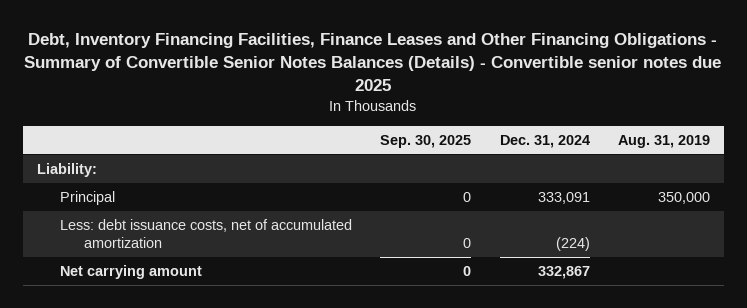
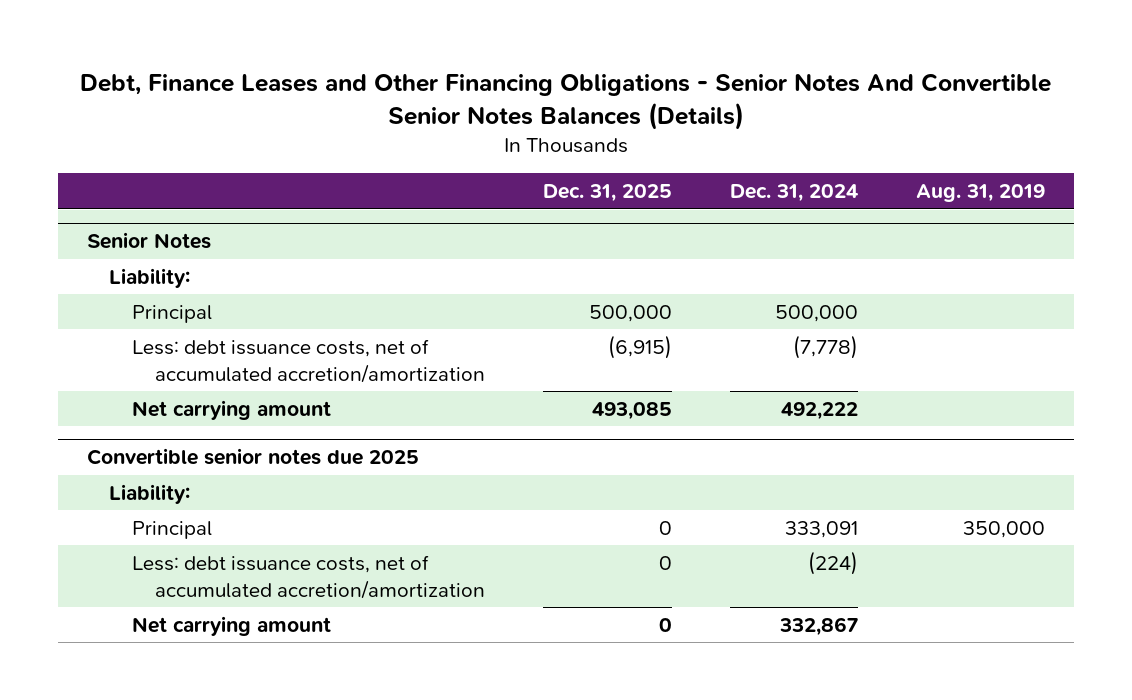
[24,33,722,92] Debt, Inventory Financing Facilities, Finance Leases and Other Financing Obligations - Summary of Convertible Senior Notes Balances (Details) - Convertible senior notes due 2025 -> [79,72,1051,130] Debt, Finance Leases and Other Financing Obligations - Senior Notes And Convertible Senior Notes Balances (Details)
[380,134,472,148] Sep. 30, 2025 -> none
none -> [542,184,672,203] Dec. 31, 2025
none -> [86,232,211,250] Senior Notes
none -> [131,304,212,323] Principal
none -> [131,338,485,383] Less: debt issuance costs, net of accumulated accretion/amortization
none -> [131,399,331,420] Net carrying amount
none -> [86,448,419,466] Convertible senior notes due 2025
none -> [109,483,191,504] Liability:
[60,219,353,248] Less: debt issuance costs, net of accumulated amortization -> [131,554,485,599] Less: debt issuance costs, net of accumulated accretion/amortization

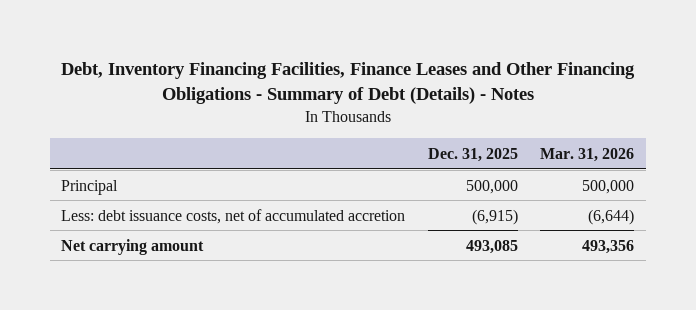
[79,72,1051,130] Debt, Finance Leases and Other Financing Obligations - Senior Notes And Convertible Senior Notes Balances (Details) -> [60,62,635,105] Debt, Inventory Financing Facilities, Finance Leases and Other Financing Obligations - Summary of Debt (Details) - Notes
[729,184,858,203] Dec. 31, 2024 -> none
[915,184,1045,203] Aug. 31, 2019 -> none
none -> [540,147,635,162] Mar. 31, 2026
[86,232,211,250] Senior Notes -> none
[109,267,191,288] Liability: -> none
[131,338,485,383] Less: debt issuance costs, net of accumulated accretion/amortization -> [61,208,406,224] Less: debt issuance costs, net of accumulated accretion
[86,448,419,466] Convertible senior notes due 2025 -> none
[109,483,191,504] Liability: -> none
[131,520,212,539] Principal -> none
[131,554,485,599] Less: debt issuance costs, net of accumulated accretion/amortization -> none
[131,615,331,636] Net carrying amount -> none

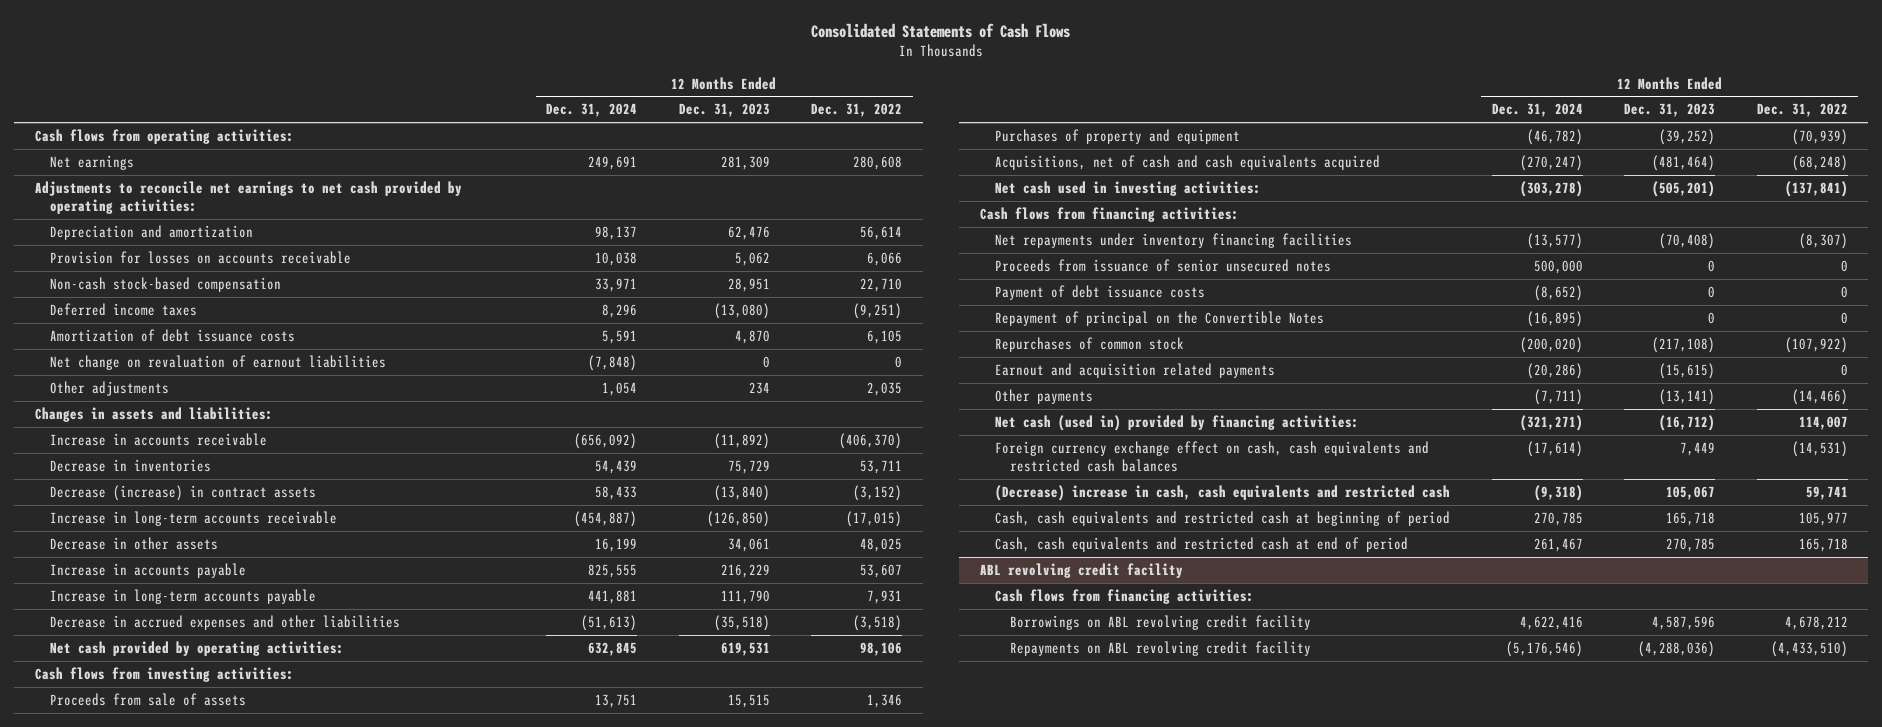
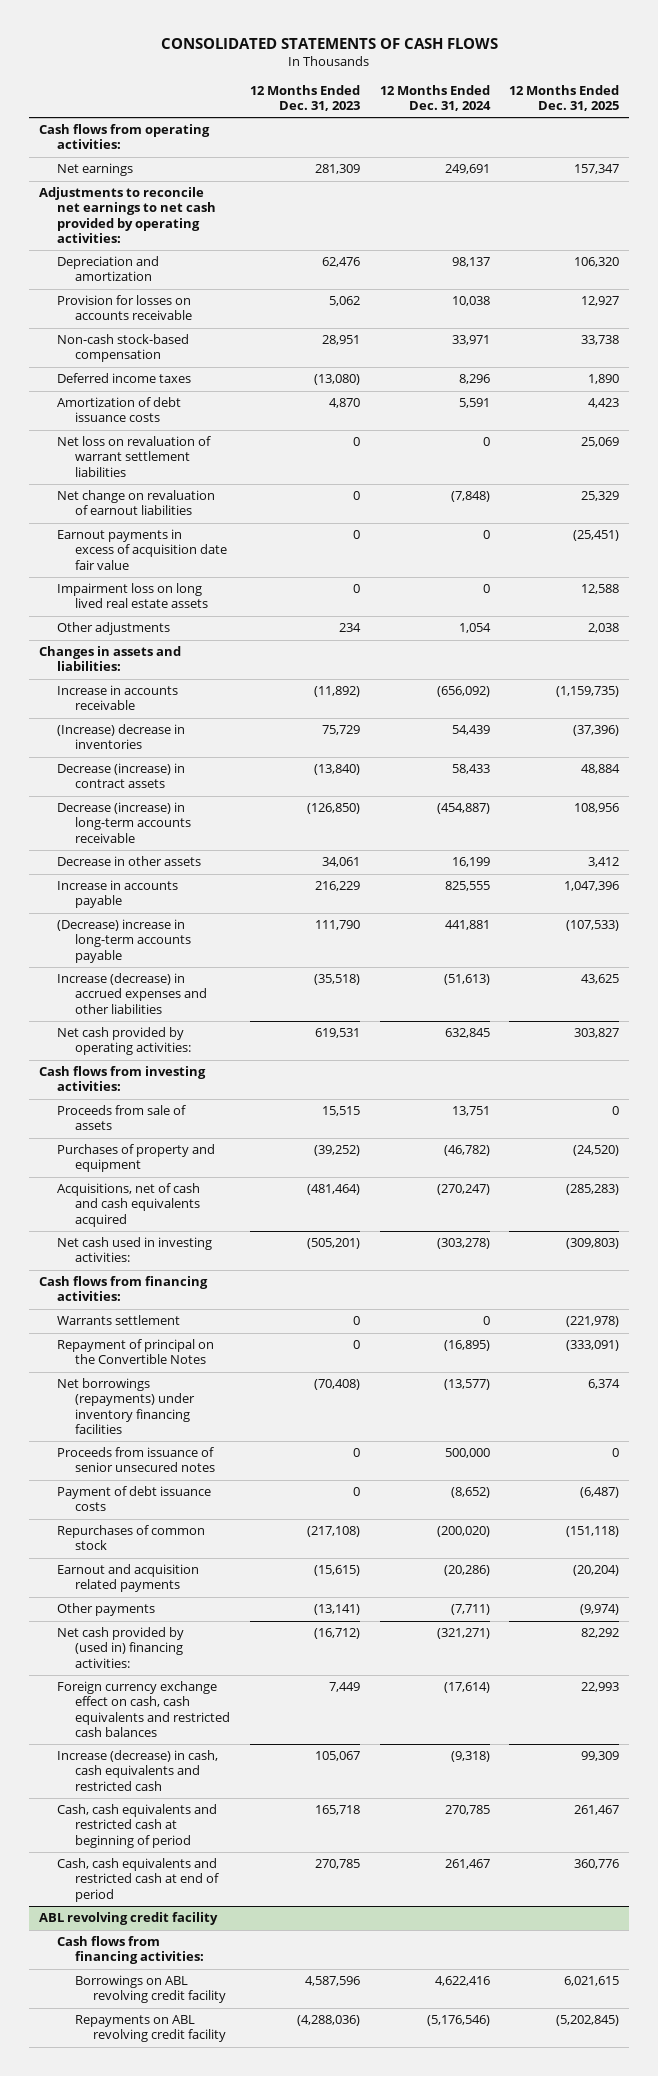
[811,22,1071,38] Consolidated Statements of Cash Flows -> [161,37,499,49] CONSOLIDATED STATEMENTS OF CASH FLOWS
[811,103,903,118] Dec. 31, 2022 -> none
none -> [509,84,620,111] 12 Months Ended Dec. 31, 2025
none -> [56,436,211,477] Net loss on revaluation of warrant settlement liabilities
none -> [56,529,228,570] Earnout payments in excess of acquisition date fair value
none -> [56,583,209,609] Impairment loss on long lived real estate assets
[49,458,211,472] Decrease in inventories -> [56,724,185,750] (Increase) decrease in inventories
[49,510,337,526] Increase in long-term accounts receivable -> [56,802,192,843] Decrease (increase) in long-term accounts receivable
[49,588,316,604] Increase in long-term accounts payable -> [56,919,192,963] (Decrease) increase in long-term accounts payable
[49,614,400,630] Decrease in accrued expenses and other liabilities -> [56,973,208,1014] Increase (decrease) in accrued expenses and other liabilities
none -> [56,1315,180,1326] Warrants settlement
[995,310,1325,326] Repayment of principal on the Convertible Notes -> [56,1339,214,1365] Repayment of principal on the Convertible Notes
[995,232,1353,248] Net repayments under inventory financing facilities -> [56,1378,196,1434] Net borrowings (repayments) under inventory financing facilities
[995,414,1360,431] Net cash (used in) provided by financing activities: -> [56,1627,184,1668] Net cash provided by (used in) financing activities:
[995,484,1451,501] (Decrease) increase in cash, cash equivalents and restricted cash -> [56,1750,218,1791] Increase (decrease) in cash, cash equivalents and restricted cash

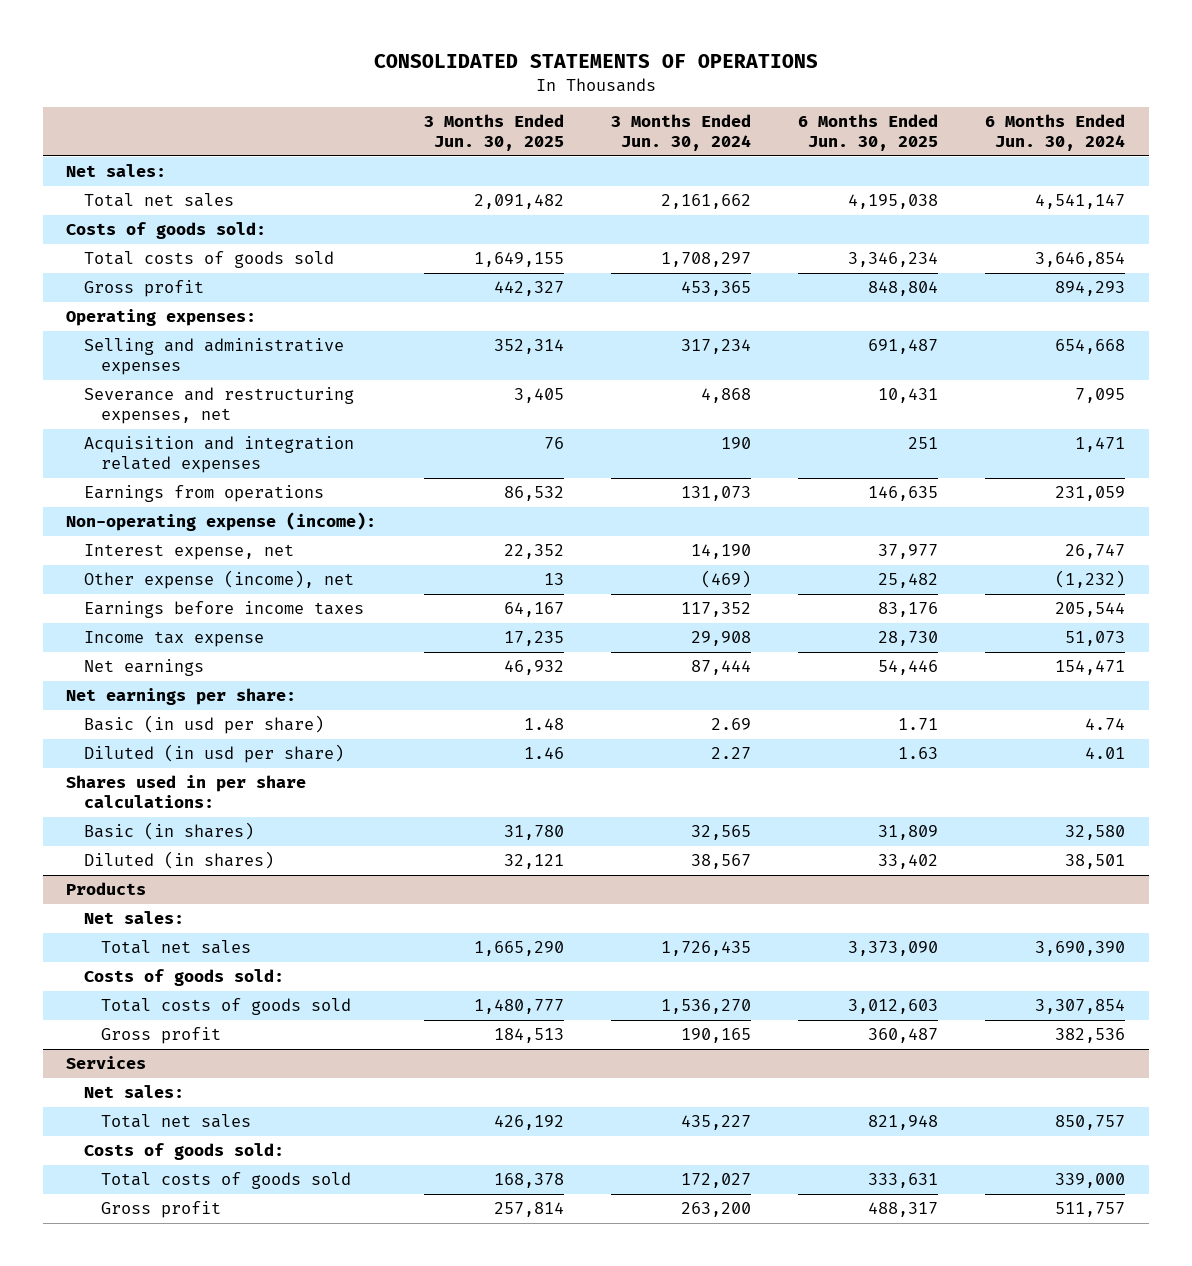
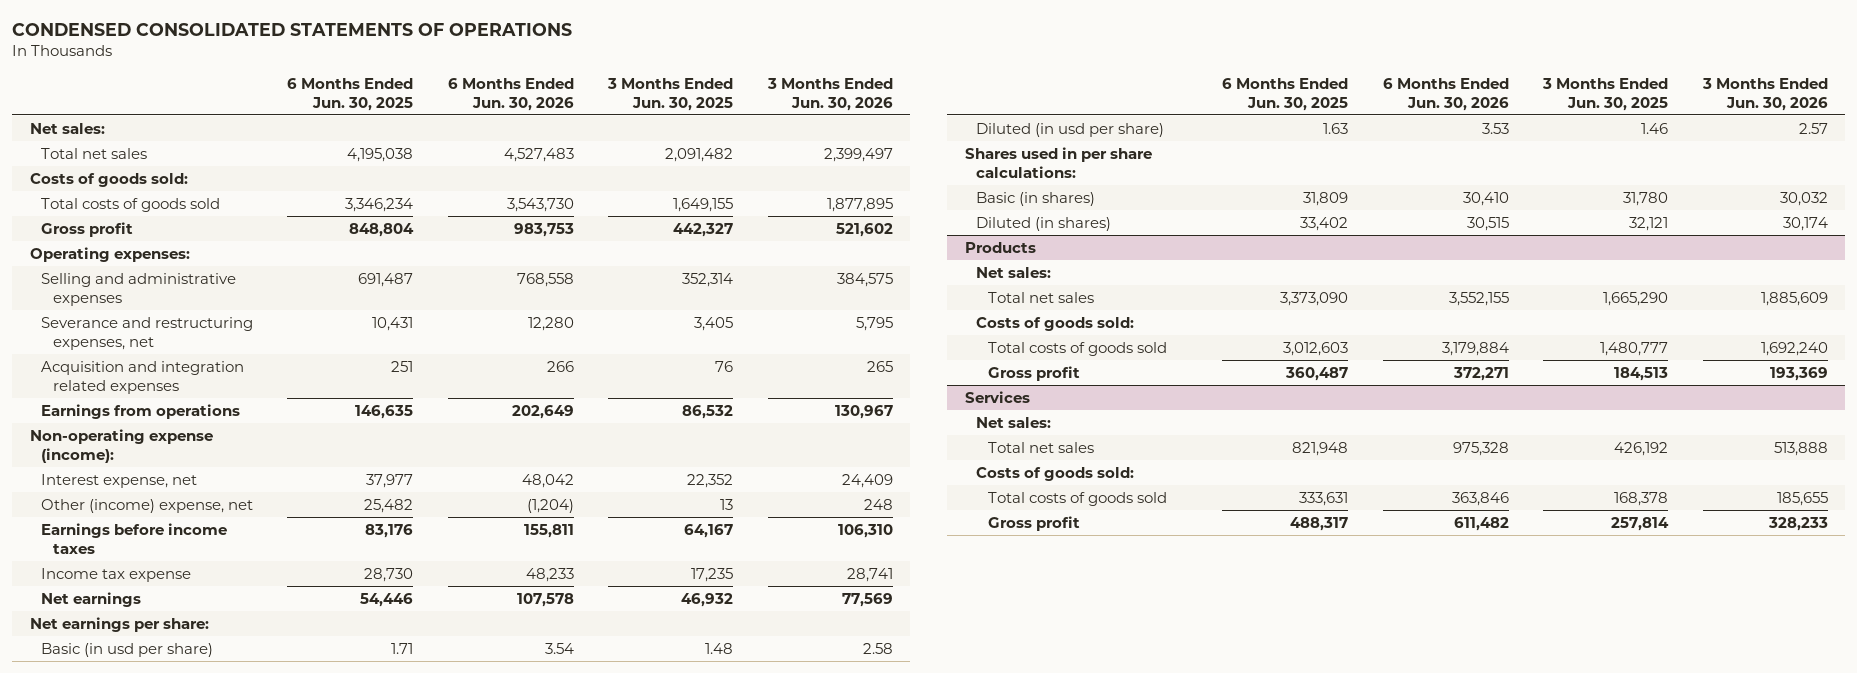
[373,54,818,69] CONSOLIDATED STATEMENTS OF OPERATIONS -> [12,22,573,36] CONDENSED CONSOLIDATED STATEMENTS OF OPERATIONS
[610,114,751,152] 3 Months Ended Jun. 30, 2024 -> none
[985,114,1126,152] 6 Months Ended Jun. 30, 2024 -> none
none -> [447,77,574,111] 6 Months Ended Jun. 30, 2026
none -> [766,77,893,111] 3 Months Ended Jun. 30, 2026
[83,570,354,590] Other expense (income), net -> [41,498,254,513] Other (income) expense, net

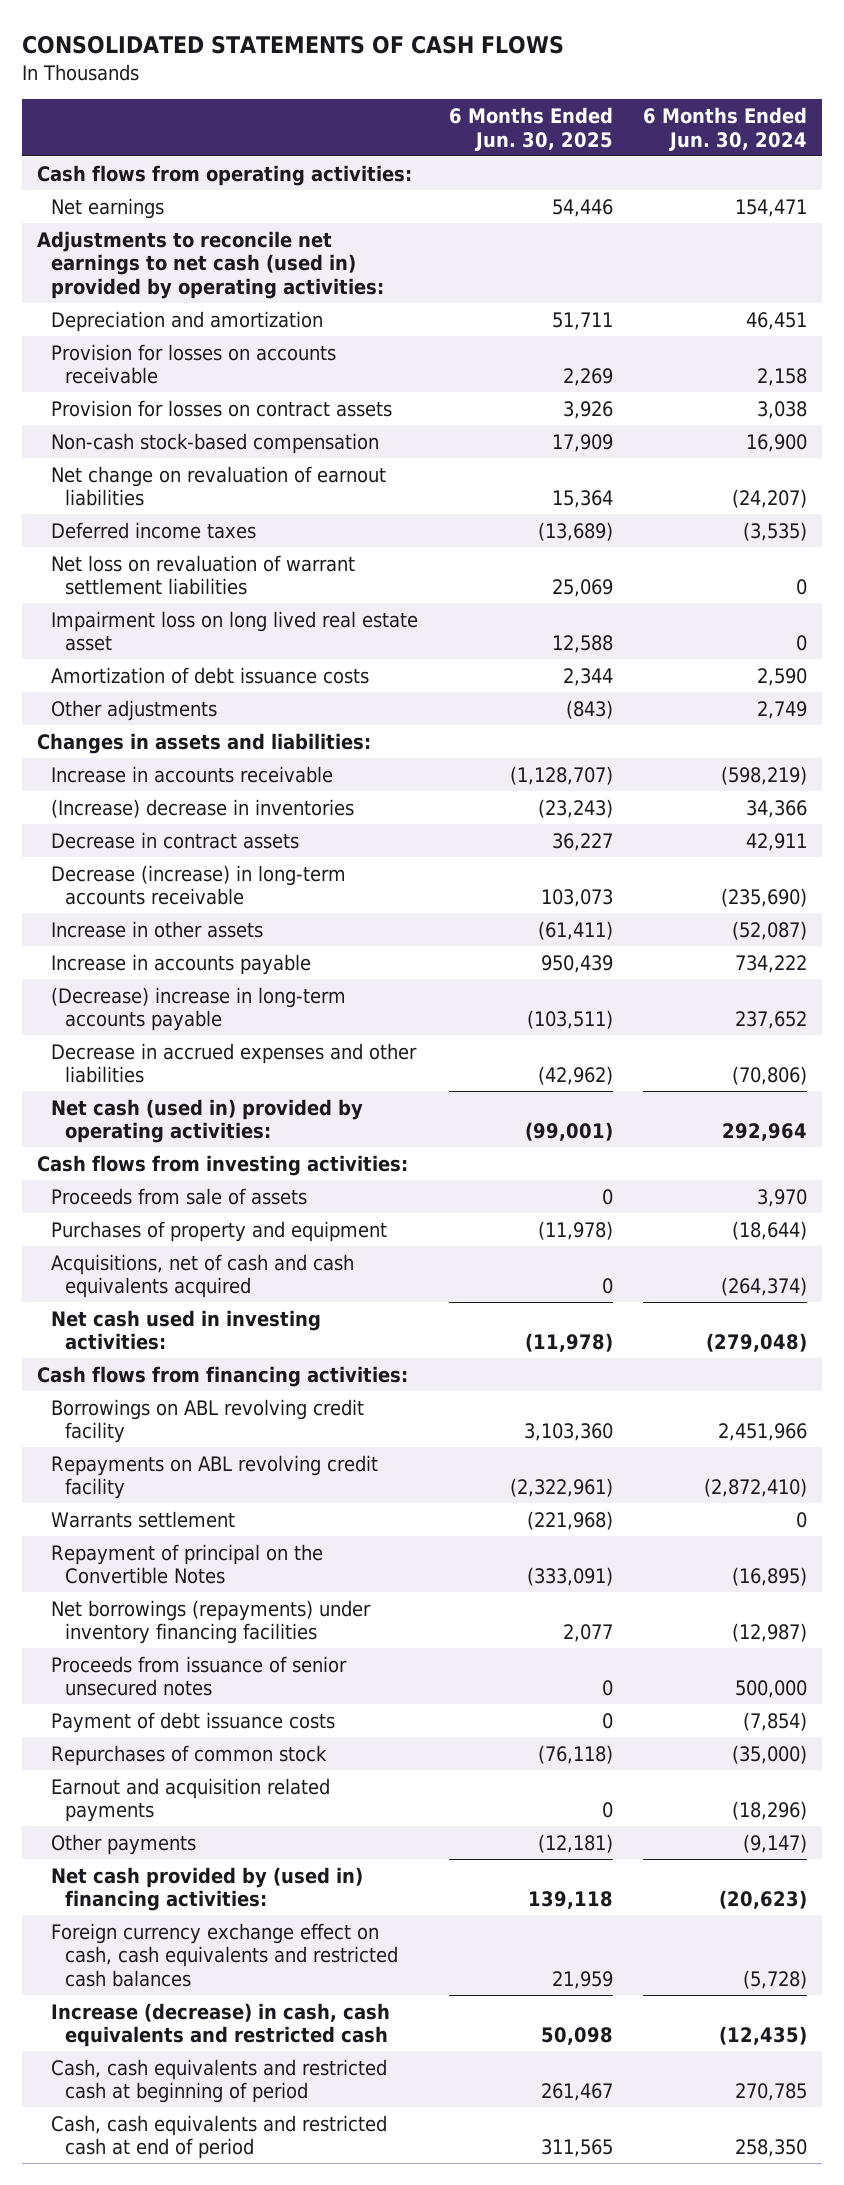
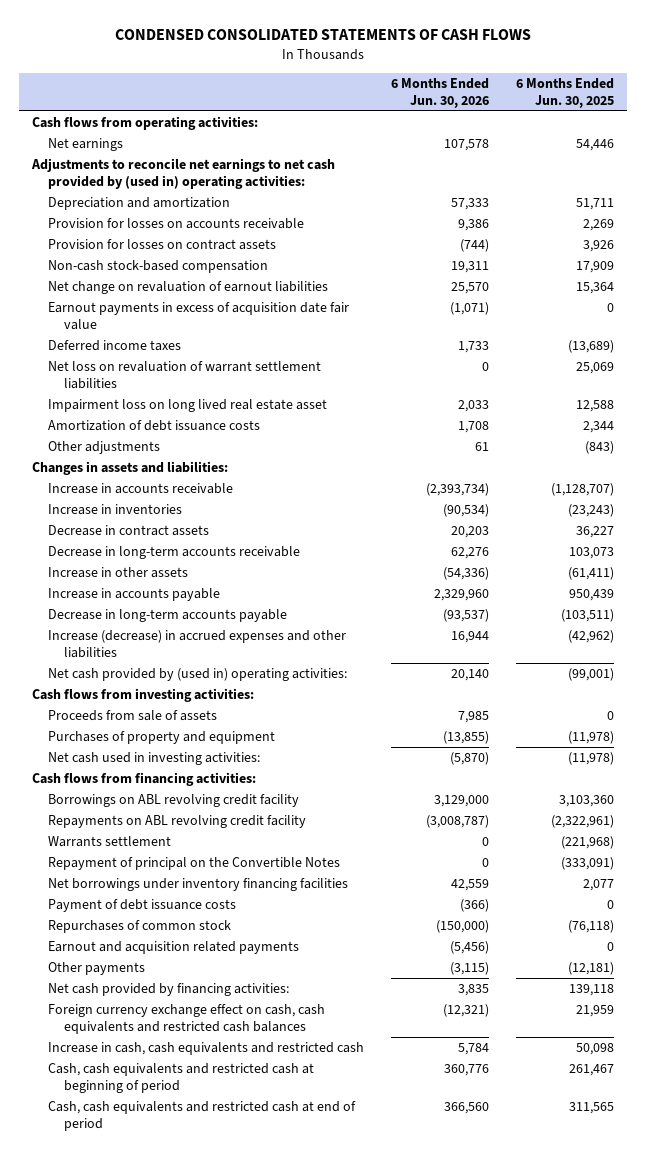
[21,34,564,54] CONSOLIDATED STATEMENTS OF CASH FLOWS -> [115,29,532,41] CONDENSED CONSOLIDATED STATEMENTS OF CASH FLOWS
[643,106,808,151] 6 Months Ended Jun. 30, 2024 -> none
none -> [390,77,489,108] 6 Months Ended Jun. 30, 2026
[37,230,385,300] Adjustments to reconcile net earnings to net cash (used in) provided by operating activities: -> [31,158,336,190] Adjustments to reconcile net earnings to net cash provided by (used in) operating activities:
none -> [48,302,350,331] Earnout payments in excess of acquisition date fair value
[51,798,355,818] (Increase) decrease in inventories -> [48,504,183,516] Increase in inventories
[51,864,347,906] Decrease (increase) in long-term accounts receivable -> [48,546,301,560] Decrease in long-term accounts receivable
[51,986,347,1032] (Decrease) increase in long-term accounts payable -> [48,609,288,623] Decrease in long-term accounts payable
[51,1042,418,1084] Decrease in accrued expenses and other liabilities -> [48,630,347,659] Increase (decrease) in accrued expenses and other liabilities
[51,1098,364,1144] Net cash (used in) provided by operating activities: -> [48,668,348,682] Net cash provided by (used in) operating activities:
[51,1253,355,1299] Acquisitions, net of cash and cash equivalents acquired -> none
[51,1655,348,1697] Proceeds from issuance of senior unsecured notes -> none
[51,1599,372,1645] Net borrowings (repayments) under inventory financing facilities -> [48,878,349,892] Net borrowings under inventory financing facilities
[51,1866,364,1912] Net cash provided by (used in) financing activities: -> [48,983,290,997] Net cash provided by financing activities:
[51,2002,391,2048] Increase (decrease) in cash, cash equivalents and restricted cash -> [48,1042,365,1056] Increase in cash, cash equivalents and restricted cash

